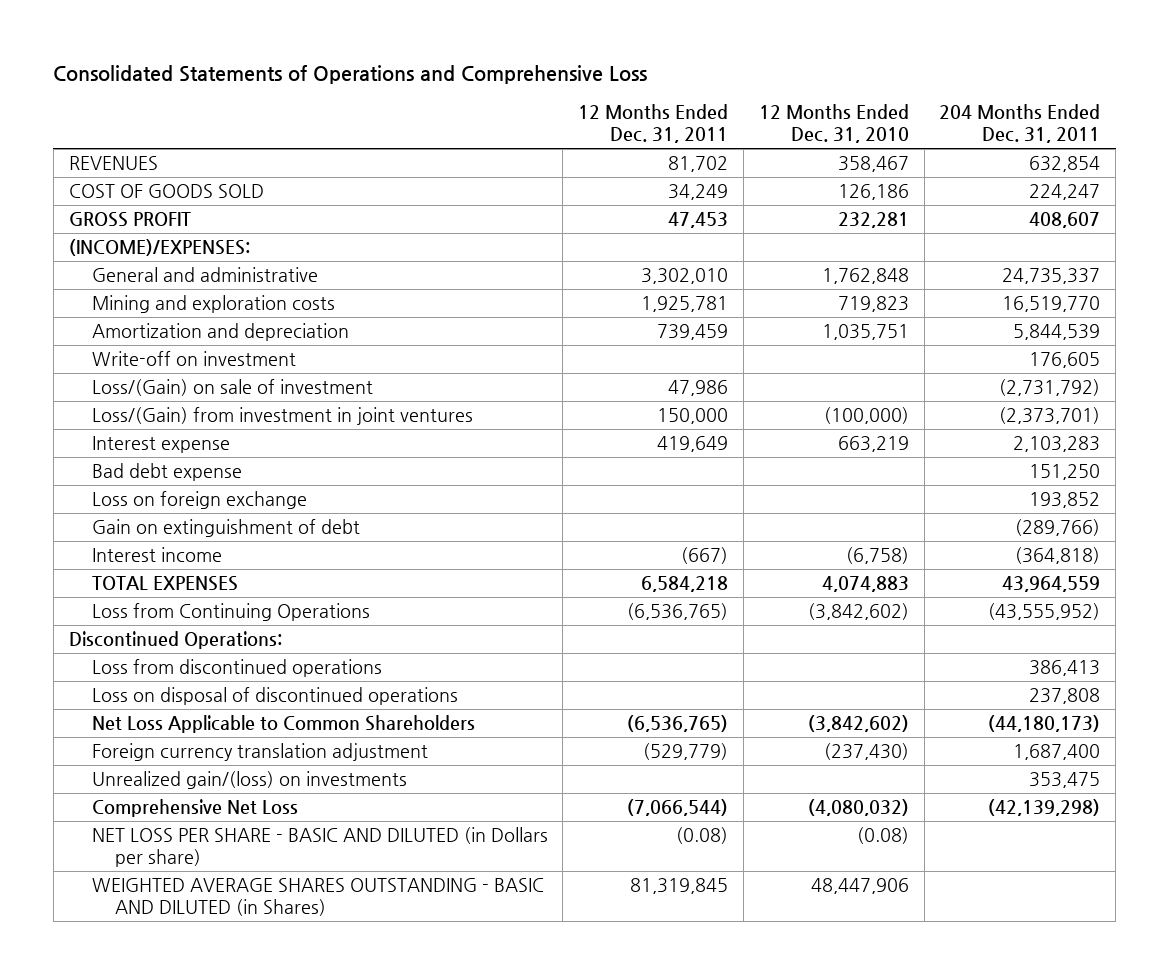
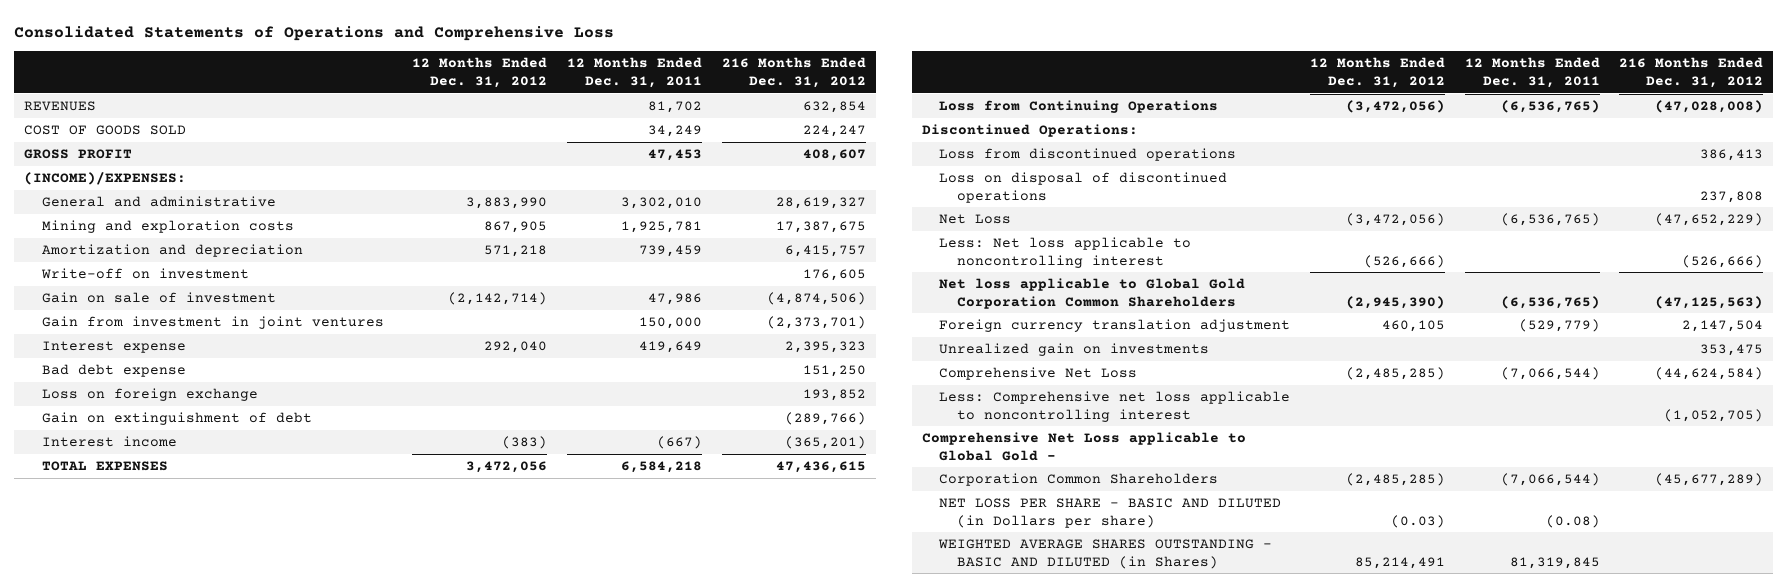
[758,103,909,144] 12 Months Ended Dec. 31, 2010 -> none
[939,103,1101,144] 204 Months Ended Dec. 31, 2011 -> none
none -> [412,57,548,88] 12 Months Ended Dec. 31, 2012
none -> [721,57,866,88] 216 Months Ended Dec. 31, 2012
[91,379,373,397] Loss/(Gain) on sale of investment -> [41,292,276,304] Gain on sale of investment
[91,407,473,426] Loss/(Gain) from investment in joint ventures -> [41,316,384,330] Gain from investment in joint ventures
none -> [939,214,1012,225] Net Loss
none -> [939,237,1192,268] Less: Net loss applicable to noncontrolling interest
[91,715,475,734] Net Loss Applicable to Common Shareholders -> [939,278,1246,309] Net loss applicable to Global Gold Corporation Common Shareholders
[91,771,407,790] Unrealized gain/(loss) on investments -> [939,343,1210,357] Unrealized gain on investments
none -> [939,391,1291,422] Less: Comprehensive net loss applicable to noncontrolling interest
none -> [921,432,1246,461] Comprehensive Net Loss applicable to Global Gold -
none -> [939,473,1219,487] Corporation Common Shareholders

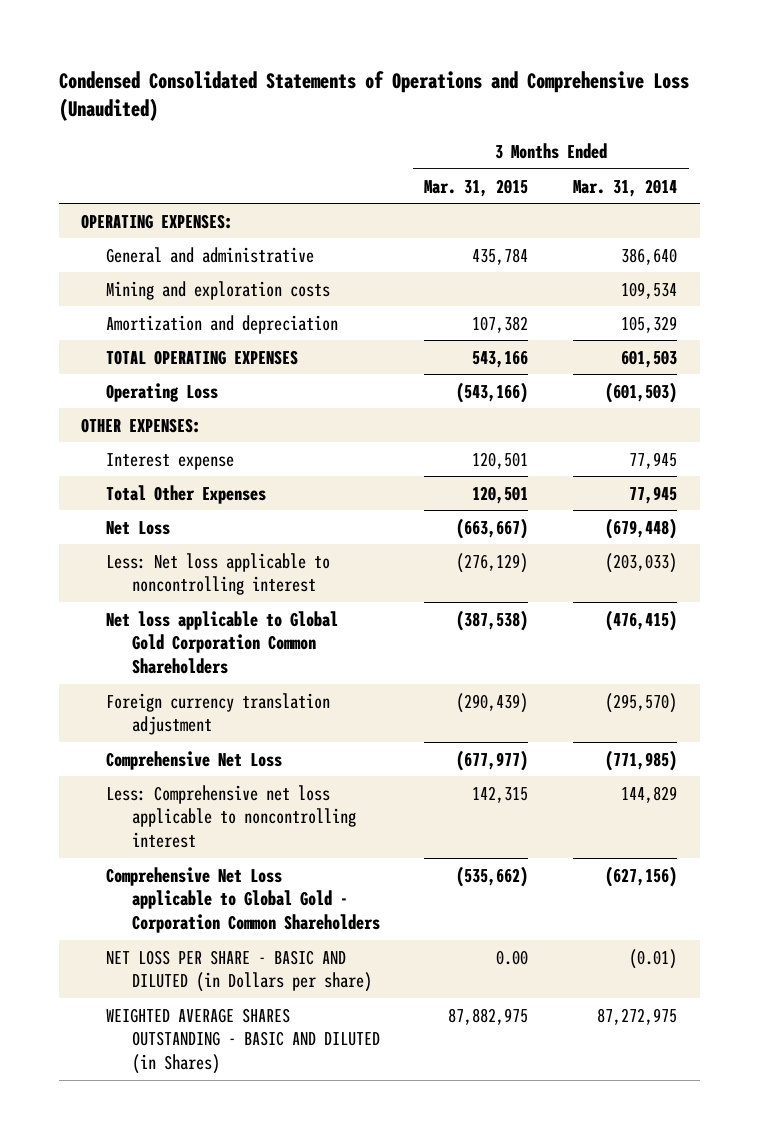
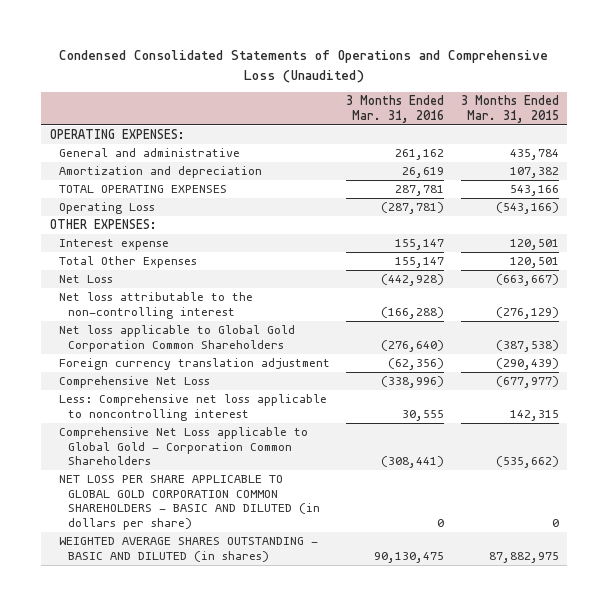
[573,178,678,197] Mar. 31, 2014 -> none
none -> [346,95,445,123] 3 Months Ended Mar. 31, 2016
[106,280,331,300] Mining and exploration costs -> none
[106,552,331,596] Less: Net loss applicable to noncontrolling interest -> [58,292,253,319] Net loss attributable to the non-controlling interest
[106,949,372,993] NET LOSS PER SHARE - BASIC AND DILUTED (in Dollars per share) -> [58,475,321,530] NET LOSS PER SHARE APPLICABLE TO GLOBAL GOLD CORPORATION COMMON SHAREHOLDERS - BASIC AND DILUTED (in dollars per share)
[496,949,529,965] 0.00 -> [552,518,560,527] 0
[106,1007,380,1075] WEIGHTED AVERAGE SHARES OUTSTANDING - BASIC AND DILUTED (in Shares) -> [58,537,318,562] WEIGHTED AVERAGE SHARES OUTSTANDING - BASIC AND DILUTED (in shares)

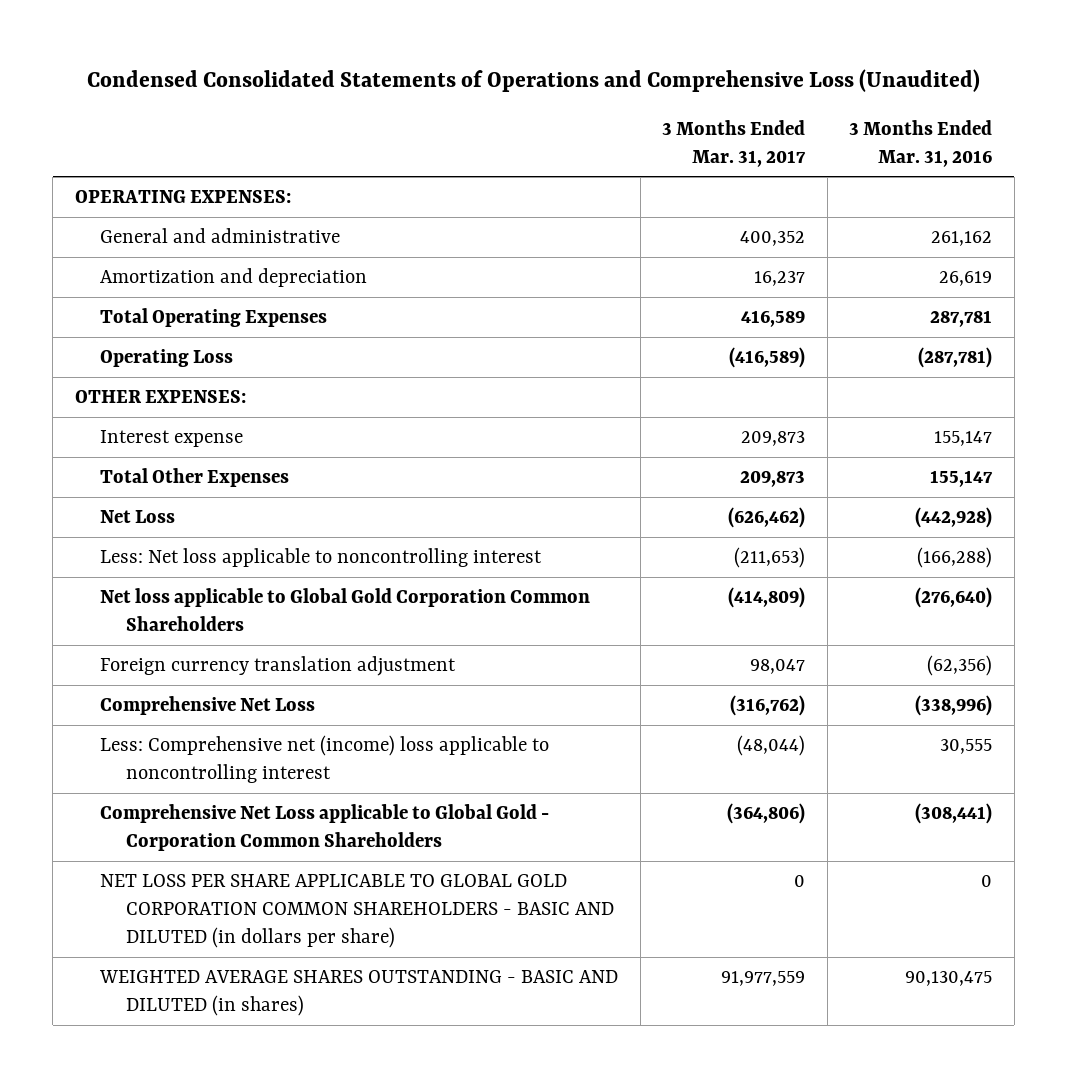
[461,95,560,123] 3 Months Ended Mar. 31, 2015 -> none
none -> [662,119,807,167] 3 Months Ended Mar. 31, 2017
[58,185,227,194] TOTAL OPERATING EXPENSES -> [100,308,328,328] Total Operating Expenses
[58,292,253,319] Net loss attributable to the non-controlling interest -> [100,548,543,568] Less: Net loss applicable to noncontrolling interest
[58,394,327,421] Less: Comprehensive net loss applicable to noncontrolling interest -> [100,735,550,784] Less: Comprehensive net (income) loss applicable to noncontrolling interest

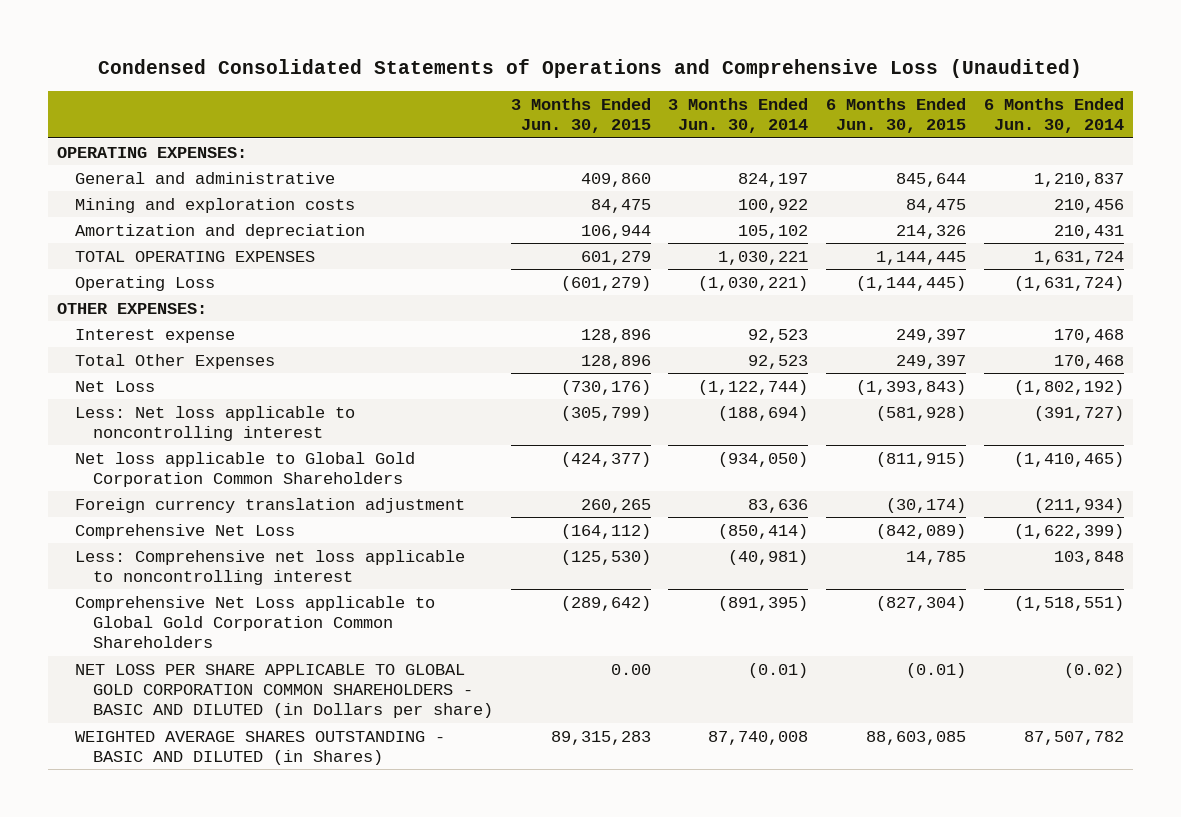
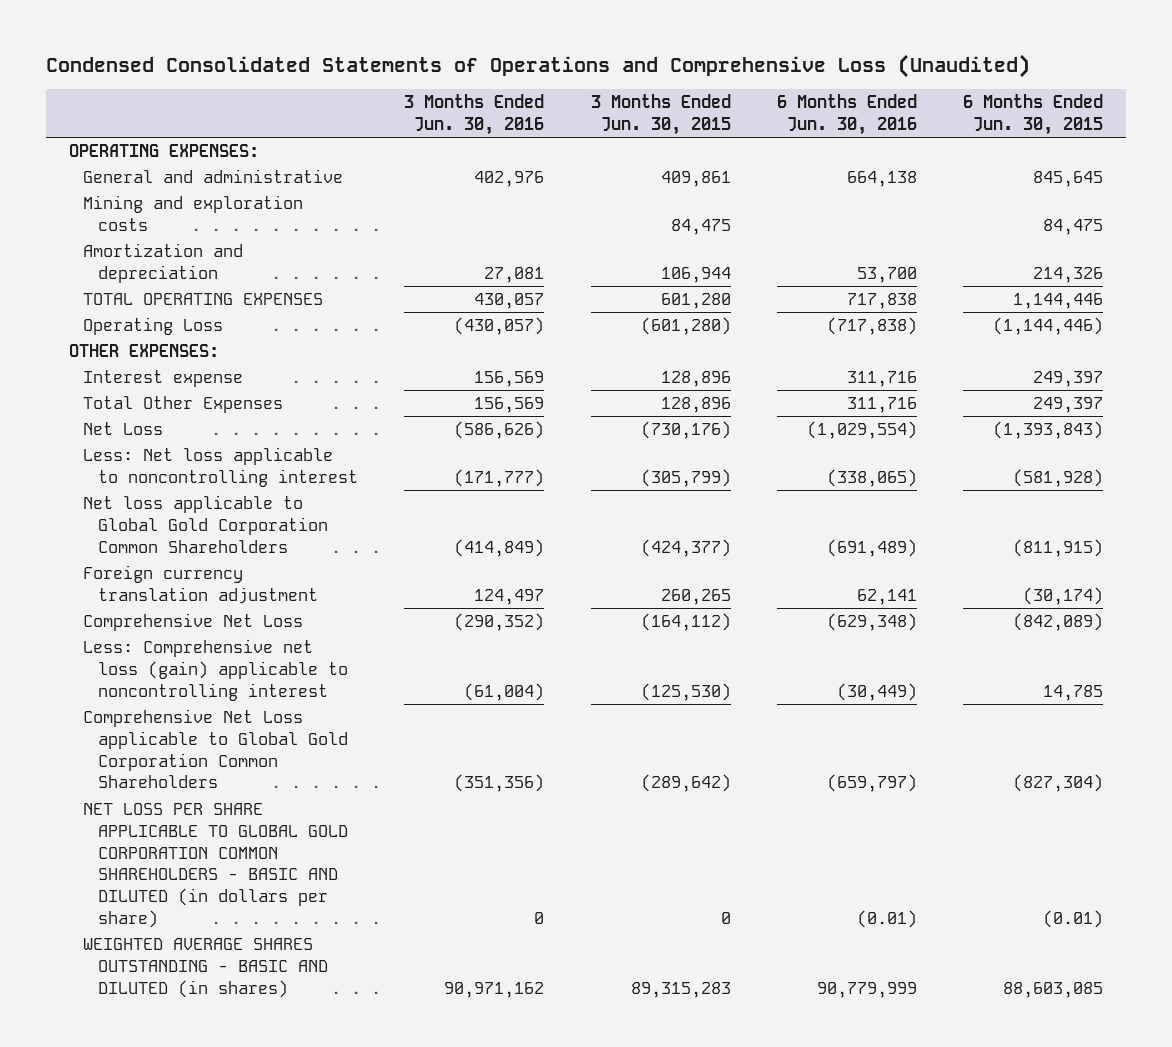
[668,97,809,134] 3 Months Ended Jun. 30, 2014 -> none
[983,97,1124,134] 6 Months Ended Jun. 30, 2014 -> none
none -> [404,94,545,135] 3 Months Ended Jun. 30, 2016
none -> [776,94,917,135] 6 Months Ended Jun. 30, 2016
[580,172,651,187] 409,860 -> [660,171,731,188] 409,861
[896,172,967,187] 845,644 -> [1033,171,1104,188] 845,645
[580,250,651,265] 601,279 -> [660,293,731,310] 601,280
[876,250,967,265] 1,144,445 -> [1013,293,1104,310] 1,144,446
[560,275,651,291] (601,279) -> [640,317,731,336] (601,280)
[856,275,967,291] (1,144,445) -> [993,317,1104,336] (1,144,446)
[74,549,465,585] Less: Comprehensive net loss applicable to noncontrolling interest -> [83,639,348,701] Less: Comprehensive net loss (gain) applicable to noncontrolling interest
[74,663,494,719] NET LOSS PER SHARE APPLICABLE TO GLOBAL GOLD CORPORATION COMMON SHAREHOLDERS - BASIC AND DILUTED (in Dollars per share) -> [83,803,348,928] NET LOSS PER SHARE APPLICABLE TO GLOBAL GOLD CORPORATION COMMON SHAREHOLDERS - BASIC AND DILUTED (in dollars per share)
[610,663,651,675] 0.00 -> [720,911,731,924] 0
[74,730,445,765] WEIGHTED AVERAGE SHARES OUTSTANDING - BASIC AND DILUTED (in Shares) -> [83,938,328,998] WEIGHTED AVERAGE SHARES OUTSTANDING - BASIC AND DILUTED (in shares)

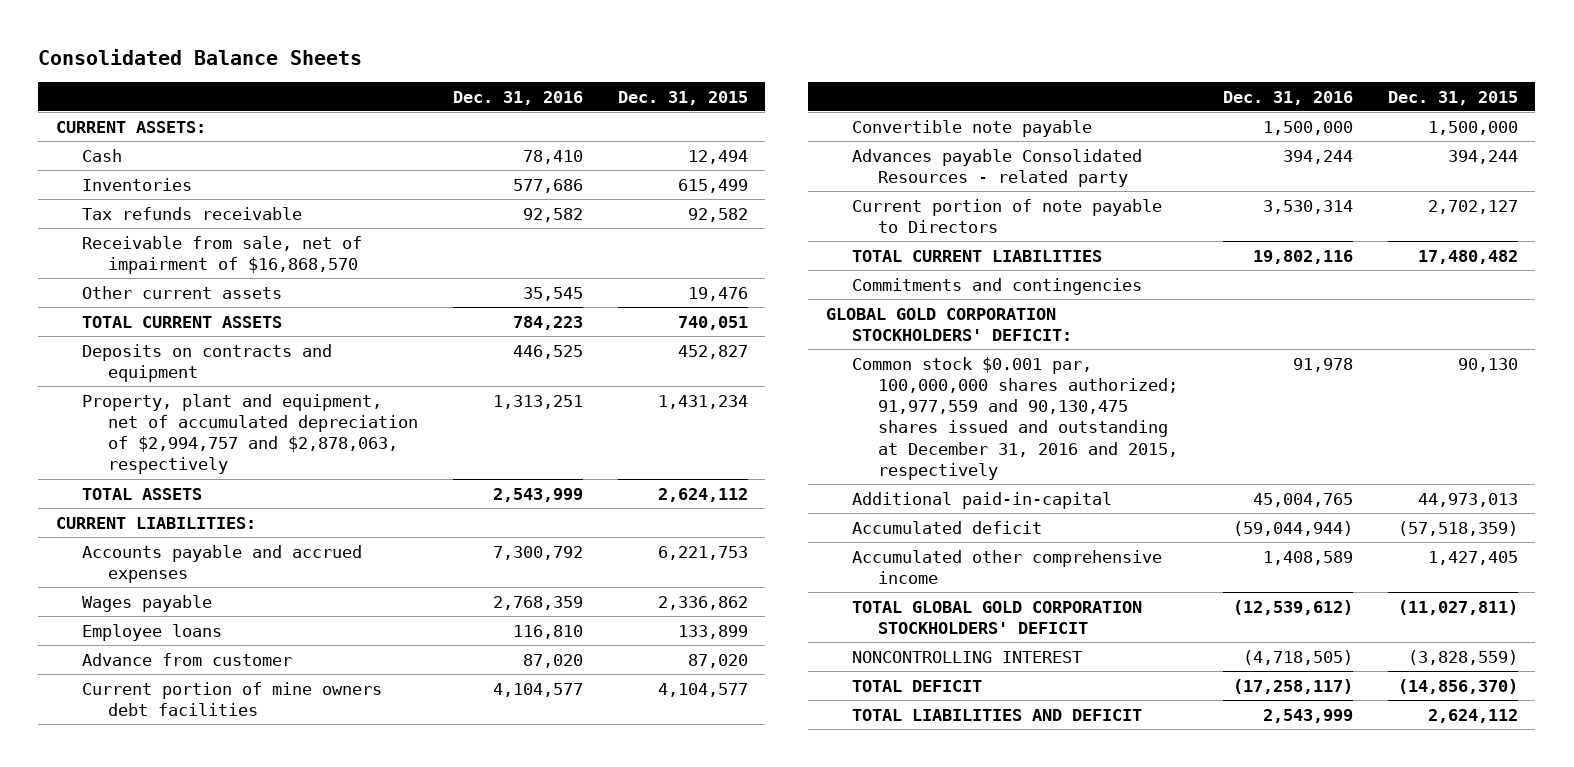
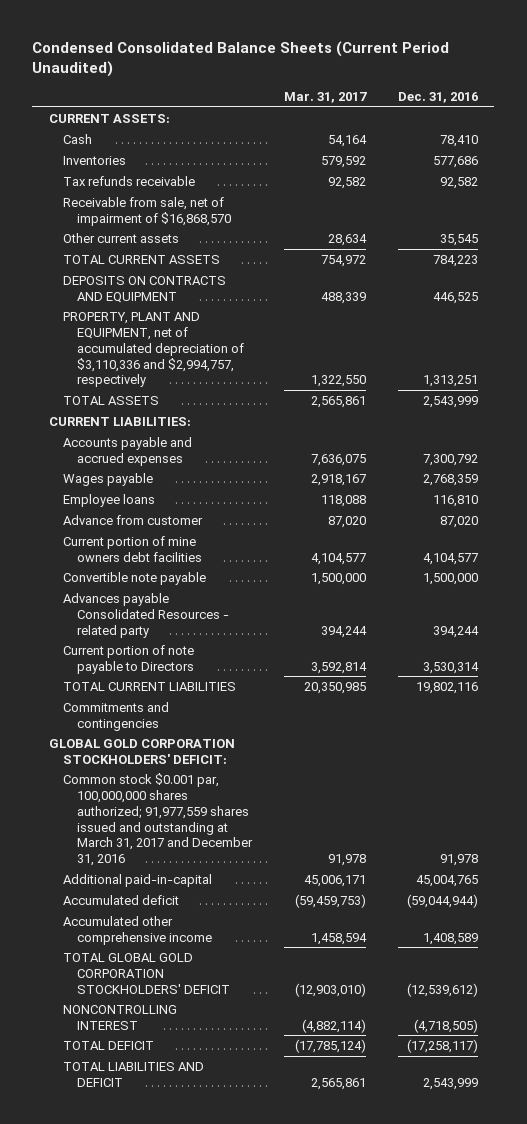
[38,48,363,65] Consolidated Balance Sheets -> [32,40,450,78] Condensed Consolidated Balance Sheets (Current Period Unaudited)
[617,90,748,105] Dec. 31, 2015 -> none
none -> [283,92,367,104] Mar. 31, 2017
[81,343,332,382] Deposits on contracts and equipment -> [62,275,226,303] DEPOSITS ON CONTRACTS AND EQUIPMENT
[81,393,418,475] Property, plant and equipment, net of accumulated depreciation of $2,994,757 and $2,878,063, respectively -> [62,311,244,388] PROPERTY, PLANT AND EQUIPMENT, net of accumulated depreciation of $3,110,336 and $2,994,757, respectively
[851,356,1178,481] Common stock $0.001 par, 100,000,000 shares authorized; 91,977,559 and 90,130,475 shares issued and outstanding at December 31, 2016 and 2015, respectively -> [62,772,253,867] Common stock $0.001 par, 100,000,000 shares authorized; 91,977,559 shares issued and outstanding at March 31, 2017 and December 31, 2016

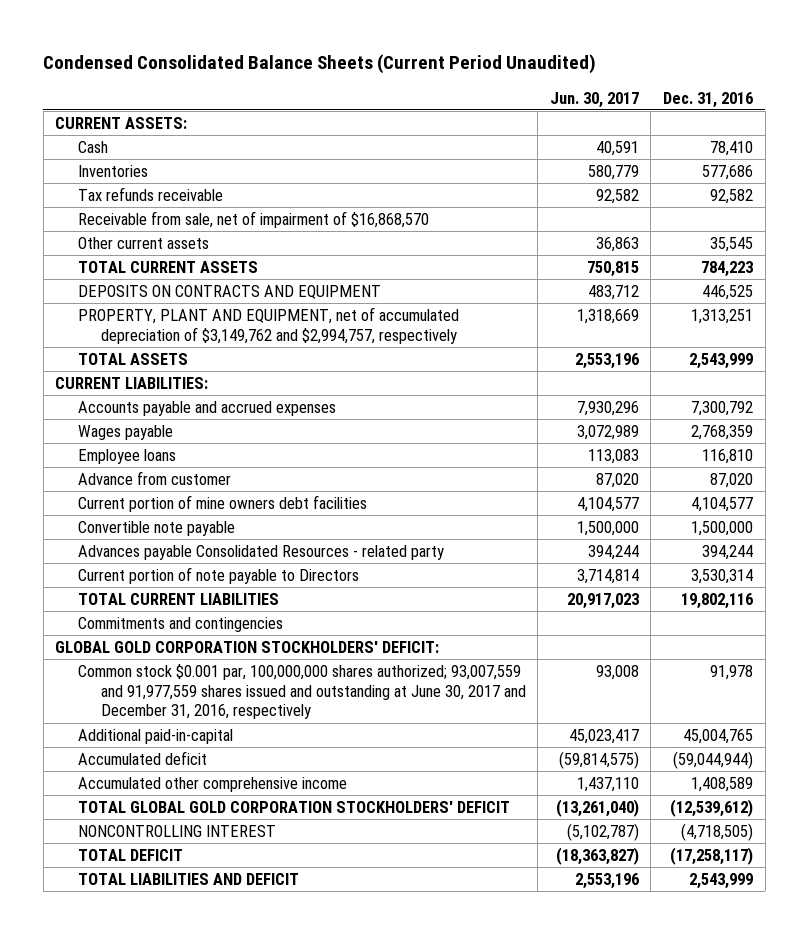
[283,92,367,104] Mar. 31, 2017 -> none
none -> [549,91,639,108] Jun. 30, 2017
[62,311,244,388] PROPERTY, PLANT AND EQUIPMENT, net of accumulated depreciation of $3,110,336 and $2,994,757, respectively -> [77,307,459,344] PROPERTY, PLANT AND EQUIPMENT, net of accumulated depreciation of $3,149,762 and $2,994,757, respectively
[62,772,253,867] Common stock $0.001 par, 100,000,000 shares authorized; 91,977,559 shares issued and outstanding at March 31, 2017 and December 31, 2016 -> [77,664,526,720] Common stock $0.001 par, 100,000,000 shares authorized; 93,007,559 and 91,977,559 shares issued and outstanding at June 30, 2017 and December 31, 2016, respectively

